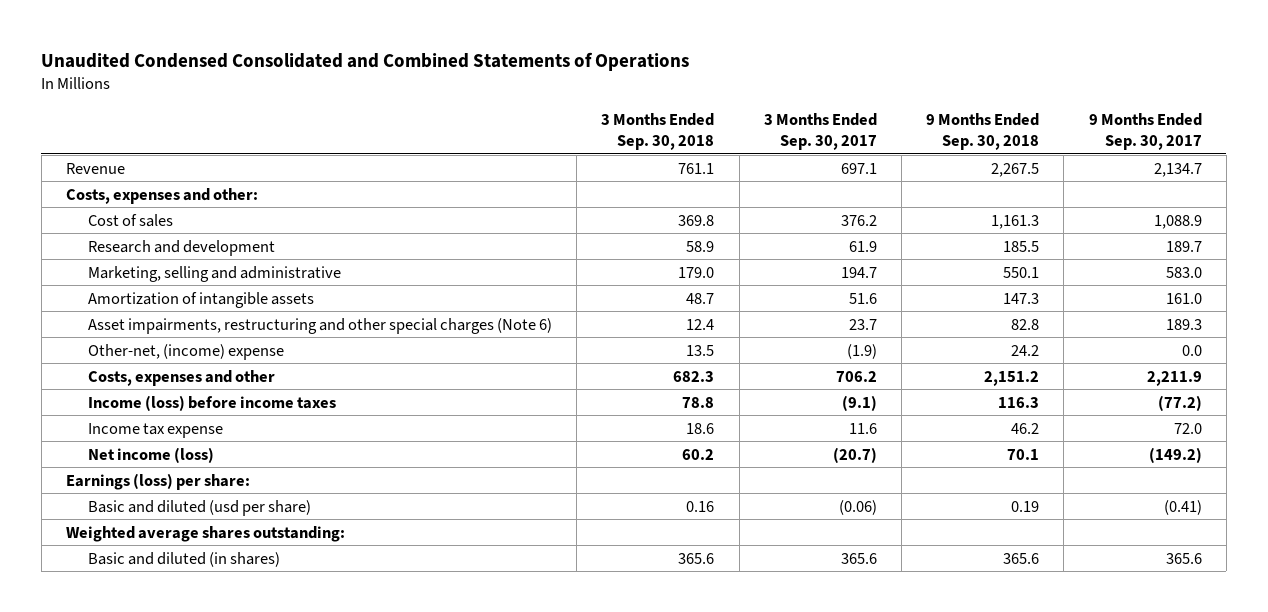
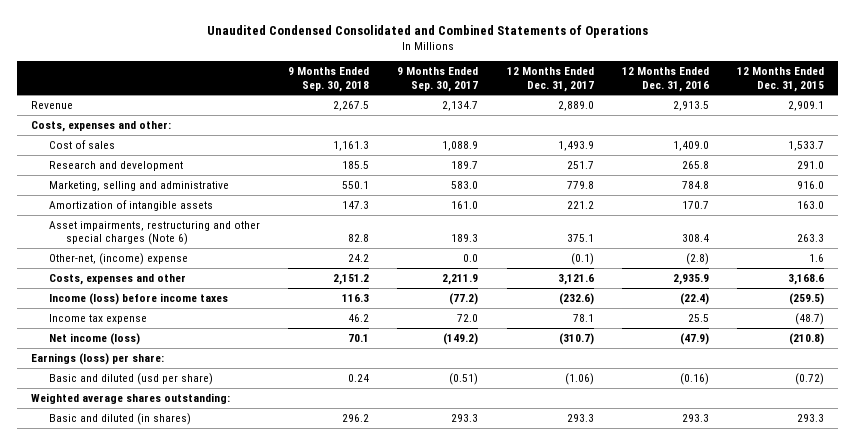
[601,112,715,150] 3 Months Ended Sep. 30, 2018 -> none
[763,112,877,150] 3 Months Ended Sep. 30, 2017 -> none
none -> [506,67,594,92] 12 Months Ended Dec. 31, 2017
none -> [621,67,709,92] 12 Months Ended Dec. 31, 2016
none -> [737,67,825,92] 12 Months Ended Dec. 31, 2015
[1011,500,1040,512] 0.19 -> [348,373,370,382] 0.24
[1163,499,1202,515] (0.41) -> [449,372,479,385] (0.51)
[1003,552,1040,564] 365.6 -> [342,413,370,422] 296.2
[1165,552,1202,564] 365.6 -> [451,413,479,422] 293.3

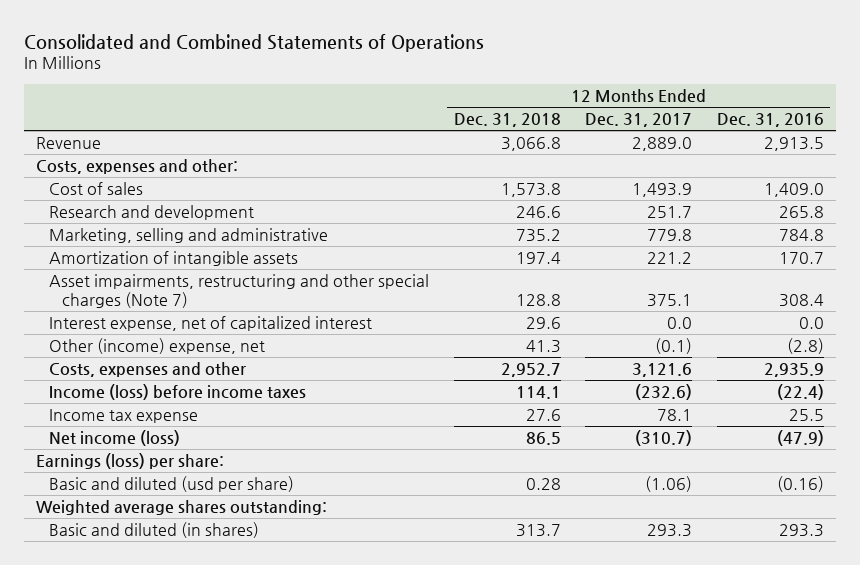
[206,24,648,38] Unaudited Condensed Consolidated and Combined Statements of Operations -> [23,33,484,52] Consolidated and Combined Statements of Operations
[288,67,370,92] 9 Months Ended Sep. 30, 2018 -> none
[397,67,479,92] 9 Months Ended Sep. 30, 2017 -> none
[737,67,825,92] 12 Months Ended Dec. 31, 2015 -> none
none -> [453,113,561,128] Dec. 31, 2018
[48,220,260,246] Asset impairments, restructuring and other special charges (Note 6) -> [49,274,430,309] Asset impairments, restructuring and other special charges (Note 7)
none -> [49,316,373,332] Interest expense, net of capitalized interest
[48,252,188,265] Other-net, (income) expense -> [49,338,266,355] Other (income) expense, net

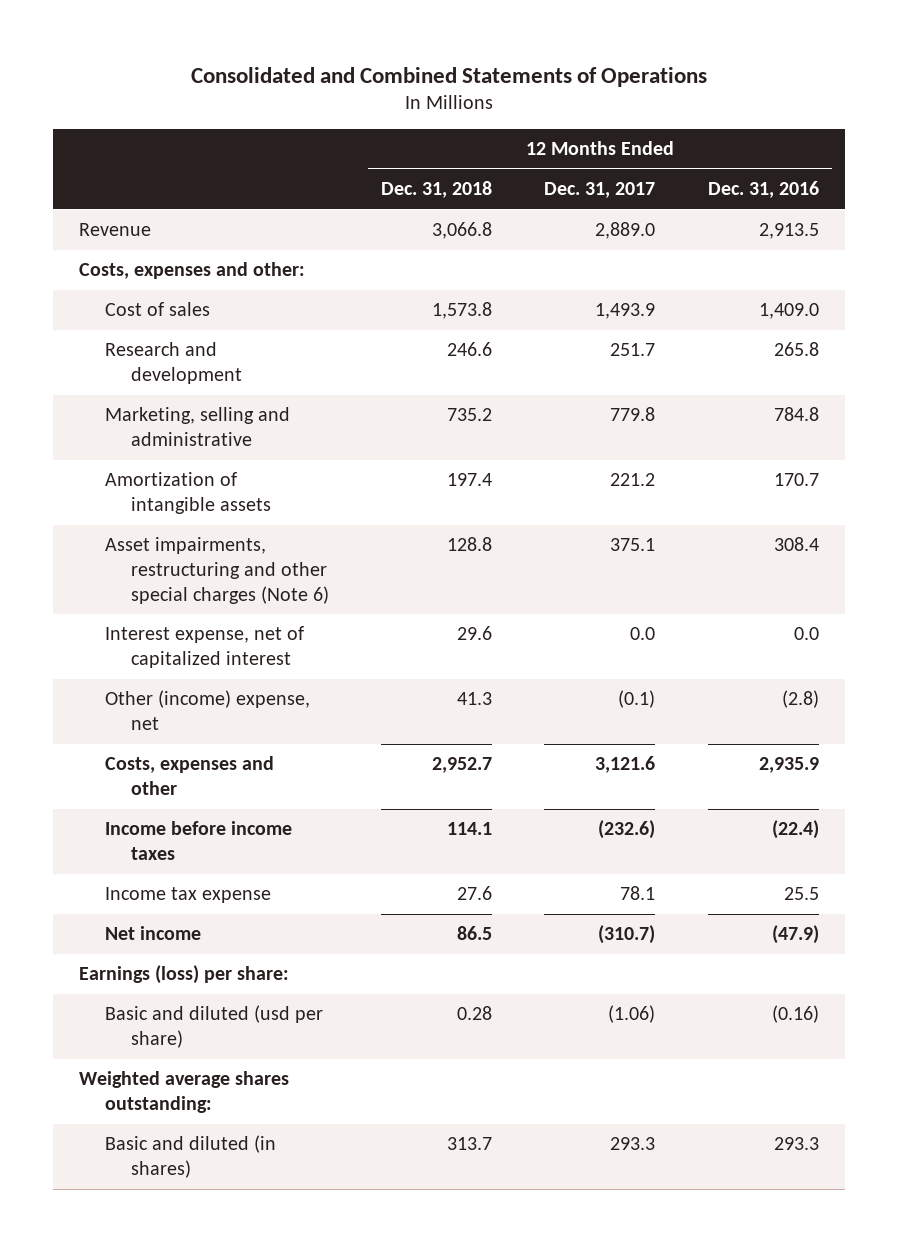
[49,274,430,309] Asset impairments, restructuring and other special charges (Note 7) -> [104,537,329,604] Asset impairments, restructuring and other special charges (Note 6)
[49,384,307,401] Income (loss) before income taxes -> [104,821,292,860] Income before income taxes
[49,430,181,447] Net income (loss) -> [104,926,201,941] Net income

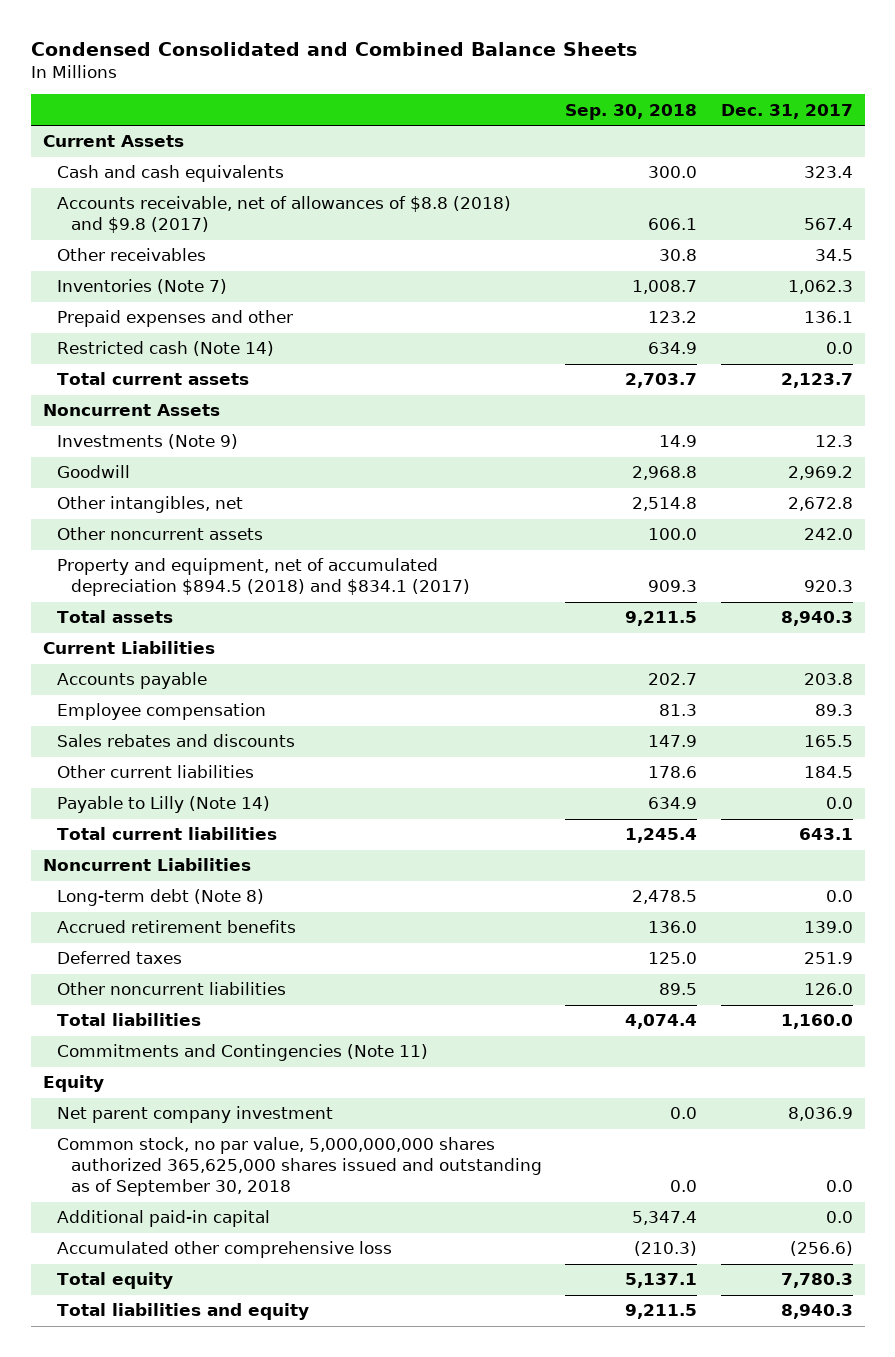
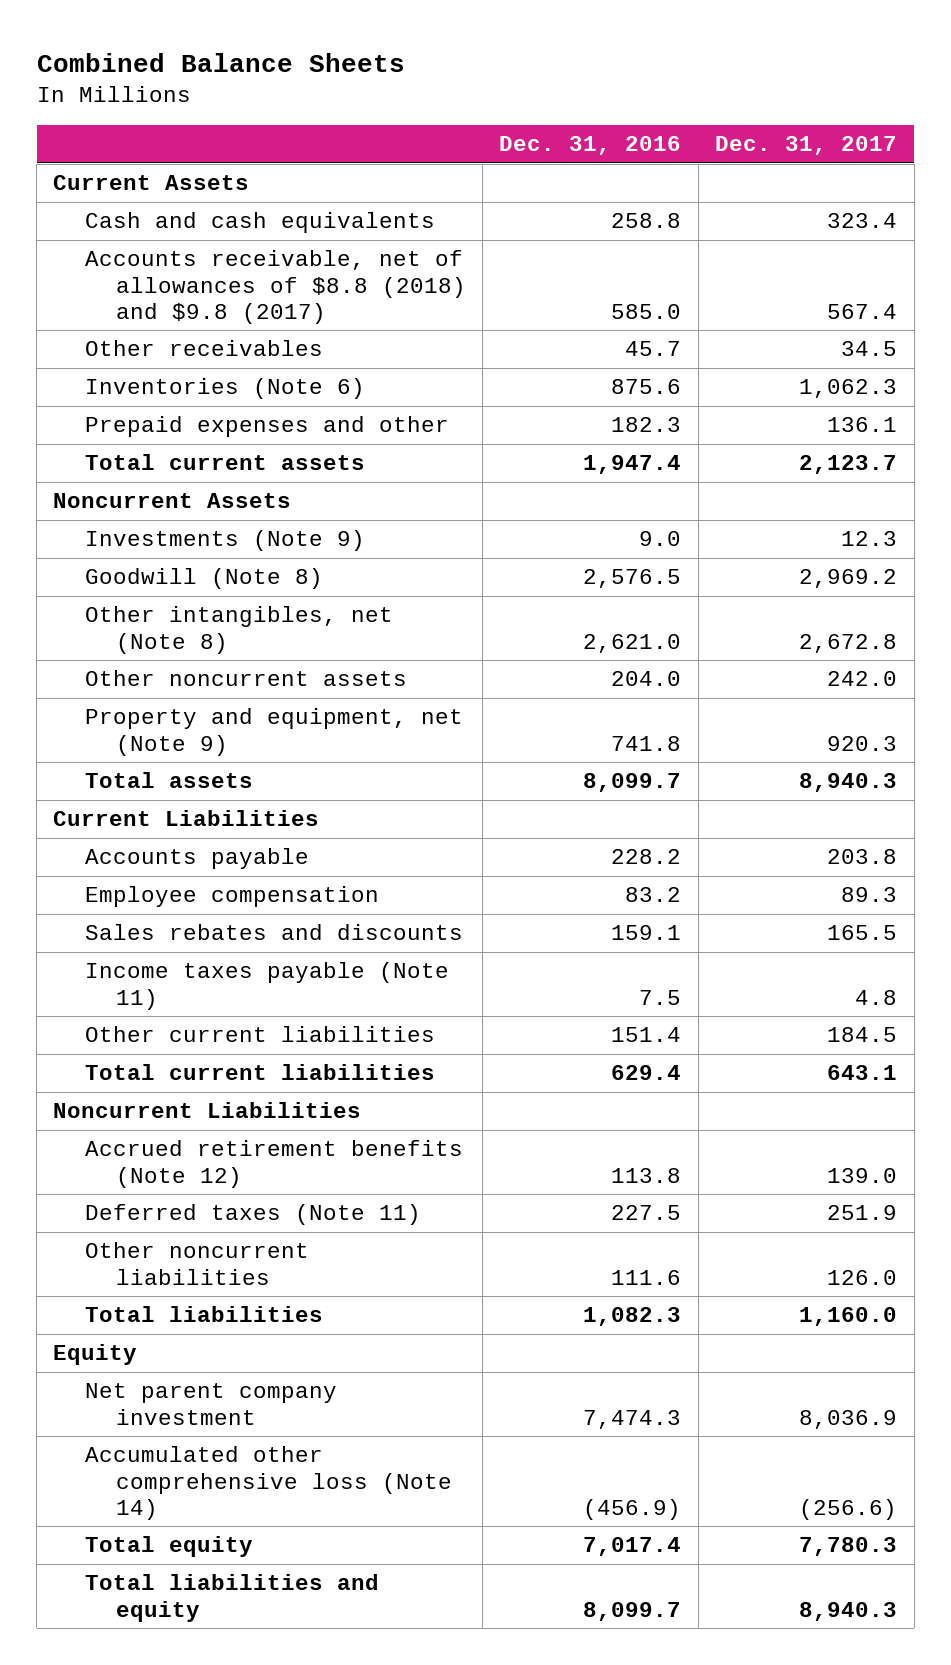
[30,42,637,57] Condensed Consolidated and Combined Balance Sheets -> [36,52,405,72] Combined Balance Sheets
[565,103,698,120] Sep. 30, 2018 -> none
none -> [499,136,682,156] Dec. 31, 2016
[56,279,227,295] Inventories (Note 7) -> [84,378,365,400] Inventories (Note 6)
[56,341,274,357] Restricted cash (Note 14) -> none
[56,465,130,479] Goodwill -> [84,568,323,590] Goodwill (Note 8)
[56,496,243,514] Other intangibles, net -> [84,606,393,654] Other intangibles, net (Note 8)
[56,558,470,597] Property and equipment, net of accumulated depreciation $894.5 (2018) and $834.1 (2017) -> [84,708,463,756] Property and equipment, net (Note 9)
none -> [84,962,449,1010] Income taxes payable (Note 11)
[56,796,270,814] Payable to Lilly (Note 14) -> none
[56,889,264,907] Long-term debt (Note 8) -> none
[56,920,296,934] Accrued retirement benefits -> [84,1140,463,1188] Accrued retirement benefits (Note 12)
[56,951,182,965] Deferred taxes -> [84,1204,421,1226] Deferred taxes (Note 11)
[56,1044,428,1062] Commitments and Contingencies (Note 11) -> none
[56,1137,542,1197] Common stock, no par value, 5,000,000,000 shares authorized 365,625,000 shares issued and outstanding as of September 30, 2018 -> none
[56,1210,270,1228] Additional paid-in capital -> none
[56,1241,392,1259] Accumulated other comprehensive loss -> [84,1446,452,1520] Accumulated other comprehensive loss (Note 14)

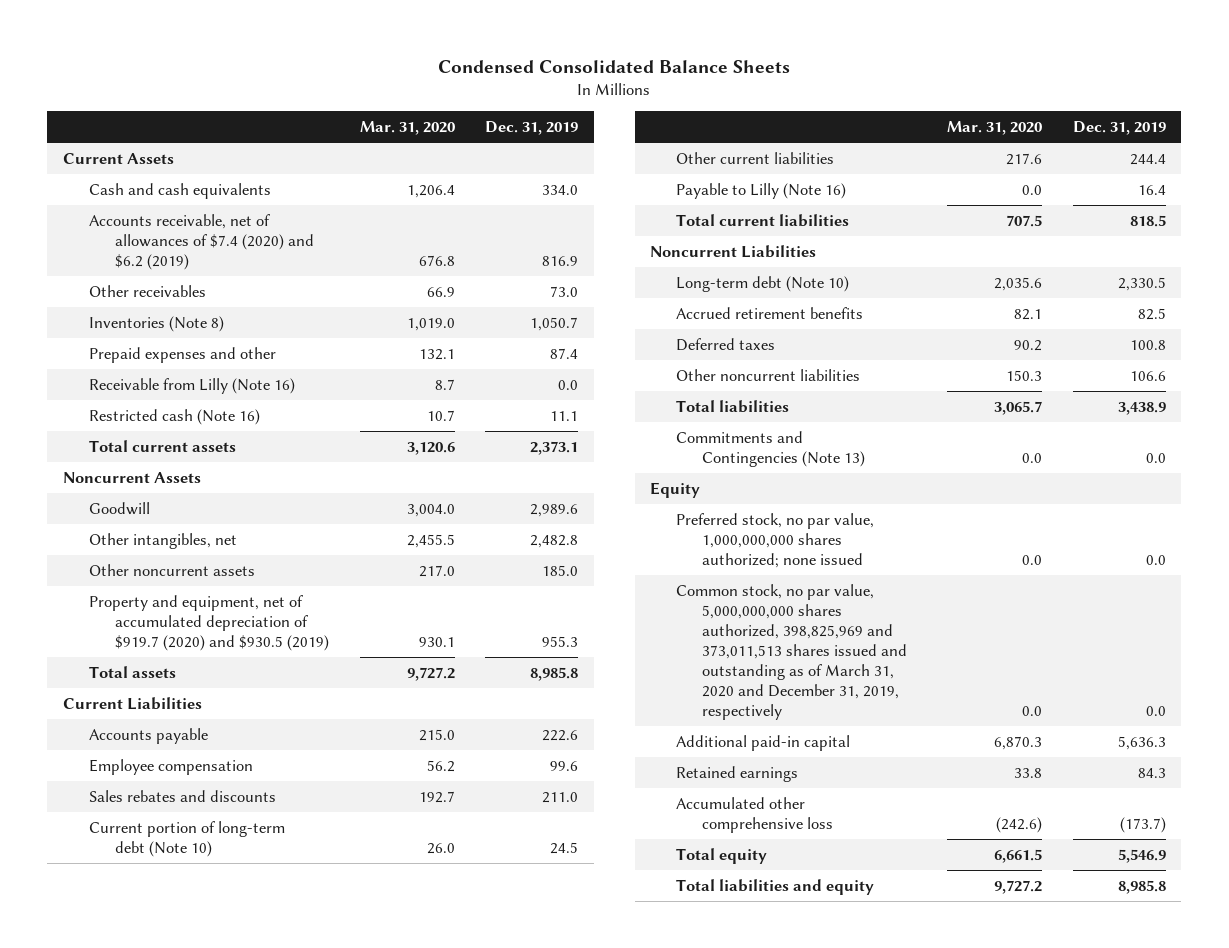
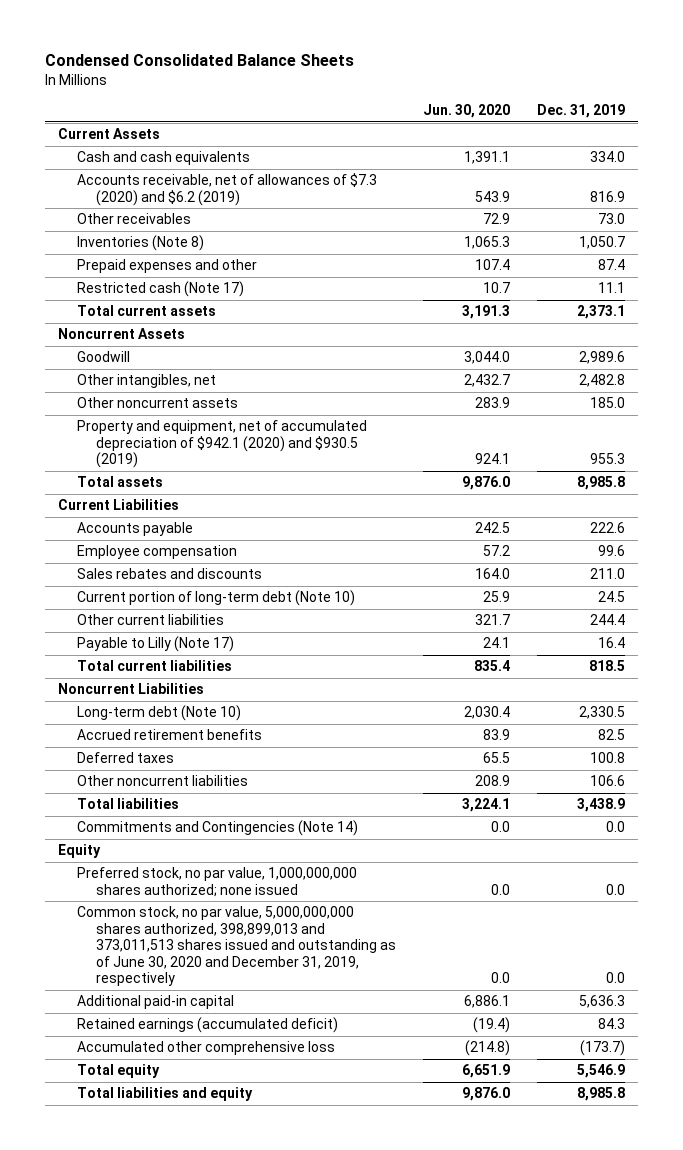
[359,121,455,136] Mar. 31, 2020 -> none
none -> [422,104,510,119] Jun. 30, 2020
[88,213,314,270] Accounts receivable, net of allowances of $7.4 (2020) and $6.2 (2019) -> [77,173,378,206] Accounts receivable, net of allowances of $7.3 (2020) and $6.2 (2019)
[88,377,295,394] Receivable from Lilly (Note 16) -> none
[88,408,260,425] Restricted cash (Note 16) -> [77,281,245,298] Restricted cash (Note 17)
[88,594,329,651] Property and equipment, net of accumulated depreciation of $919.7 (2020) and $930.5 (2019) -> [77,420,368,469] Property and equipment, net of accumulated depreciation of $942.1 (2020) and $930.5 (2019)
[676,182,847,199] Payable to Lilly (Note 16) -> [77,636,235,653] Payable to Lilly (Note 17)
[676,430,866,467] Commitments and Contingencies (Note 13) -> [77,820,359,837] Commitments and Contingencies (Note 14)
[676,583,908,720] Common stock, no par value, 5,000,000,000 shares authorized, 398,825,969 and 373,011,513 shares issued and outstanding as of March 31, 2020 and December 31, 2019, respectively -> [77,906,397,986] Common stock, no par value, 5,000,000,000 shares authorized, 398,899,013 and 373,011,513 shares issued and outstanding as of June 30, 2020 and December 31, 2019, respectively
[676,765,799,782] Retained earnings -> [77,1017,339,1034] Retained earnings (accumulated deficit)

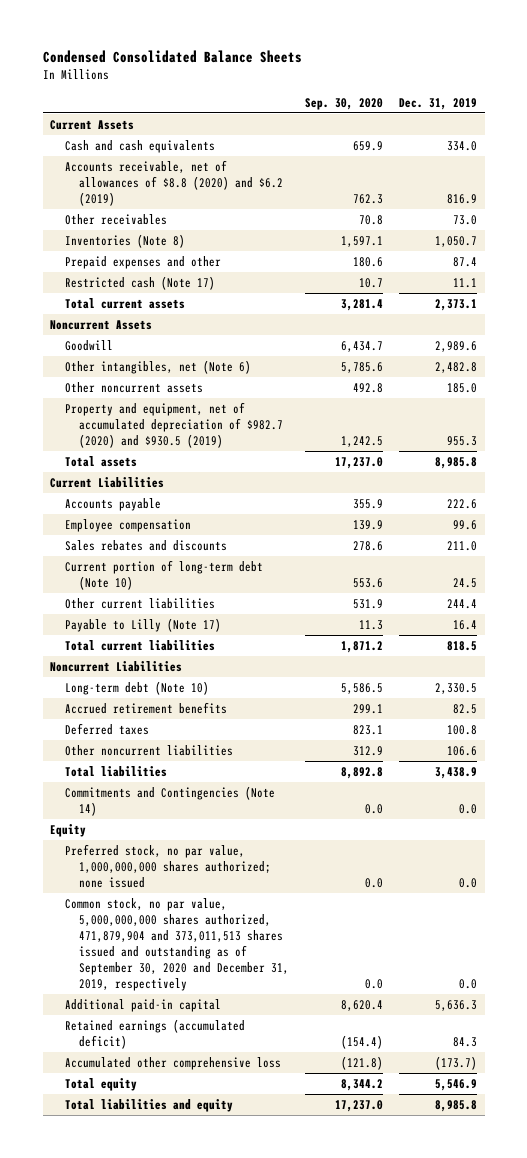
[422,104,510,119] Jun. 30, 2020 -> none
none -> [305,98,384,111] Sep. 30, 2020
[77,173,378,206] Accounts receivable, net of allowances of $7.3 (2020) and $6.2 (2019) -> [64,159,284,206] Accounts receivable, net of allowances of $8.8 (2020) and $6.2 (2019)
[77,374,217,389] Other intangibles, net -> [64,359,251,374] Other intangibles, net (Note 6)
[77,420,368,469] Property and equipment, net of accumulated depreciation of $942.1 (2020) and $930.5 (2019) -> [64,401,284,448] Property and equipment, net of accumulated depreciation of $982.7 (2020) and $930.5 (2019)
[77,906,397,986] Common stock, no par value, 5,000,000,000 shares authorized, 398,899,013 and 373,011,513 shares issued and outstanding as of June 30, 2020 and December 31, 2019, respectively -> [64,897,290,991] Common stock, no par value, 5,000,000,000 shares authorized, 471,879,904 and 373,011,513 shares issued and outstanding as of September 30, 2020 and December 31, 2019, respectively

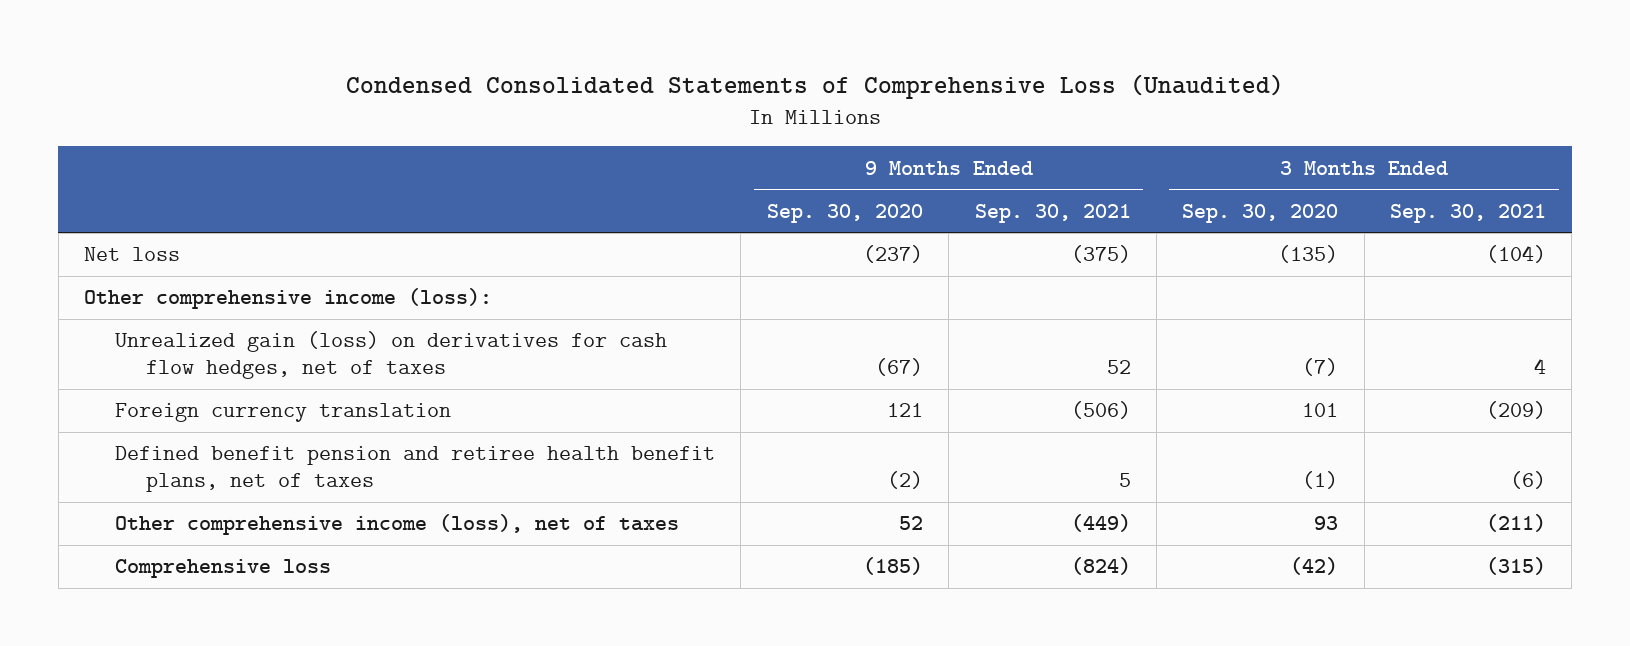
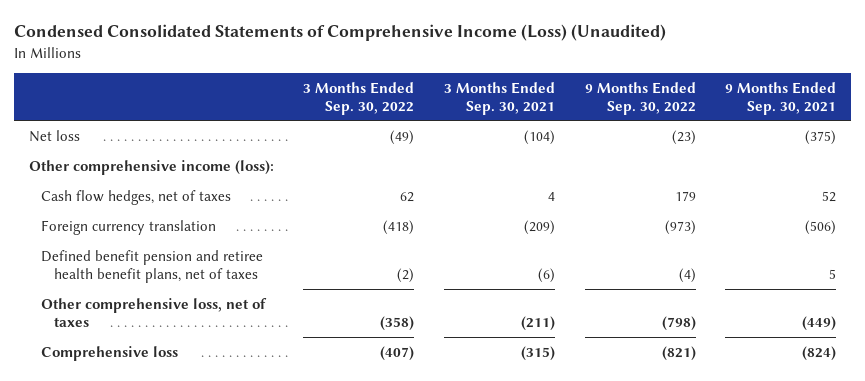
[345,74,1284,100] Condensed Consolidated Statements of Comprehensive Loss (Unaudited) -> [13,24,666,42] Condensed Consolidated Statements of Comprehensive Income (Loss) (Unaudited)
[766,203,923,223] Sep. 30, 2020 -> none
[1182,203,1339,223] Sep. 30, 2020 -> none
none -> [303,81,415,115] 3 Months Ended Sep. 30, 2022
none -> [584,81,696,115] 9 Months Ended Sep. 30, 2022
[115,331,668,380] Unrealized gain (loss) on derivatives for cash flow hedges, net of taxes -> [41,189,232,205] Cash flow hedges, net of taxes
[115,514,680,536] Other comprehensive income (loss), net of taxes -> [41,297,268,327] Other comprehensive loss, net of taxes

